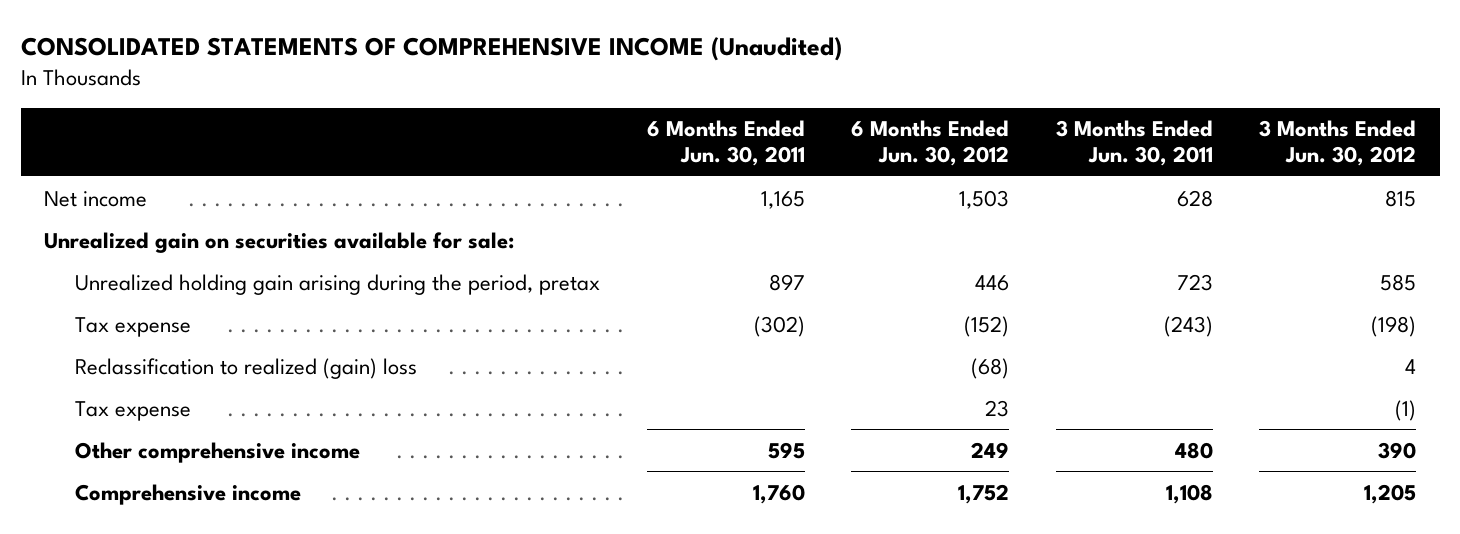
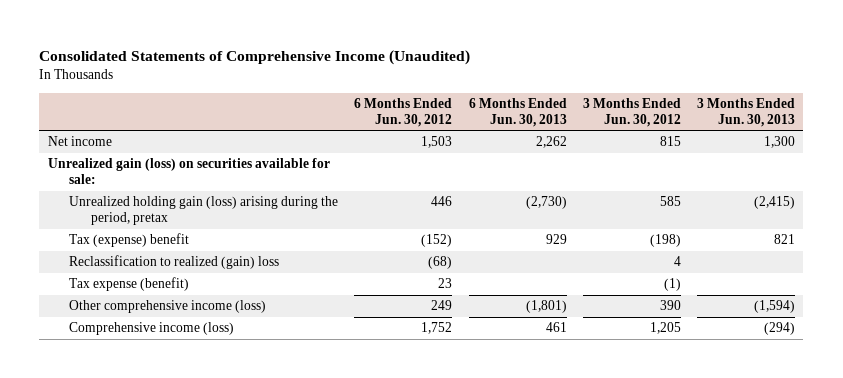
[20,37,842,62] CONSOLIDATED STATEMENTS OF COMPREHENSIVE INCOME (Unaudited) -> [39,49,471,65] Consolidated Statements of Comprehensive Income (Unaudited)
[646,120,805,166] 6 Months Ended Jun. 30, 2011 -> none
[1055,120,1213,166] 3 Months Ended Jun. 30, 2011 -> none
none -> [468,97,567,127] 6 Months Ended Jun. 30, 2013
none -> [697,97,796,127] 3 Months Ended Jun. 30, 2013
[43,231,514,253] Unrealized gain on securities available for sale: -> [47,158,330,185] Unrealized gain (loss) on securities available for sale:
[75,273,601,295] Unrealized holding gain arising during the period, pretax -> [69,196,339,226] Unrealized holding gain (loss) arising during the period, pretax
[75,316,192,337] Tax expense -> [69,233,190,248] Tax (expense) benefit
[75,400,192,421] Tax expense -> [69,277,190,292] Tax expense (benefit)
[75,441,361,463] Other comprehensive income -> [69,300,267,314] Other comprehensive income (loss)
[75,483,302,505] Comprehensive income -> [69,322,235,336] Comprehensive income (loss)

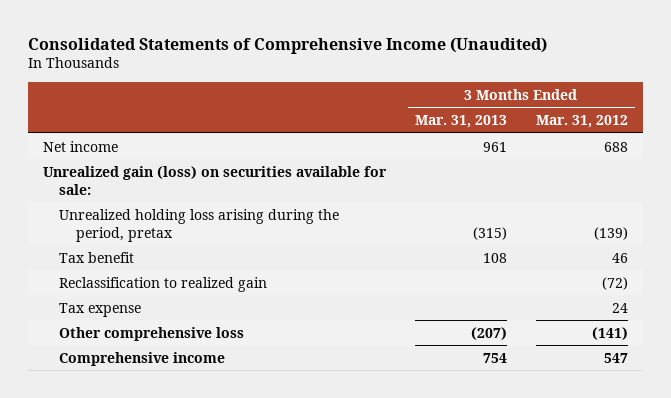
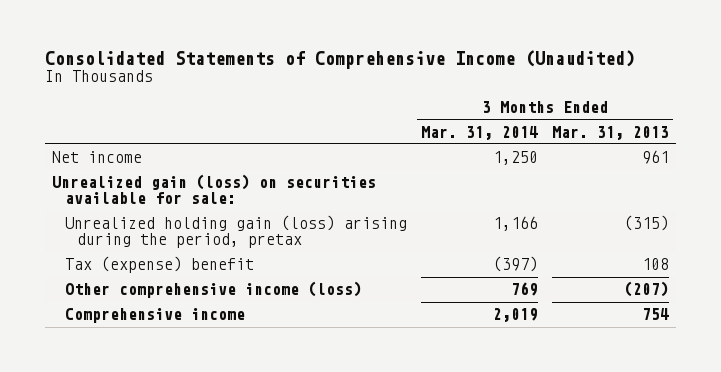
[536,115,629,129] Mar. 31, 2012 -> none
none -> [420,125,538,140] Mar. 31, 2014
[59,276,268,292] Reclassification to realized gain -> none
[59,302,142,317] Tax expense -> none
[59,208,340,242] Unrealized holding loss arising during the period, pretax -> [64,215,407,249] Unrealized holding gain (loss) arising during the period, pretax
[59,251,135,263] Tax benefit -> [64,256,254,274] Tax (expense) benefit
[59,326,245,341] Other comprehensive loss -> [64,281,362,299] Other comprehensive income (loss)

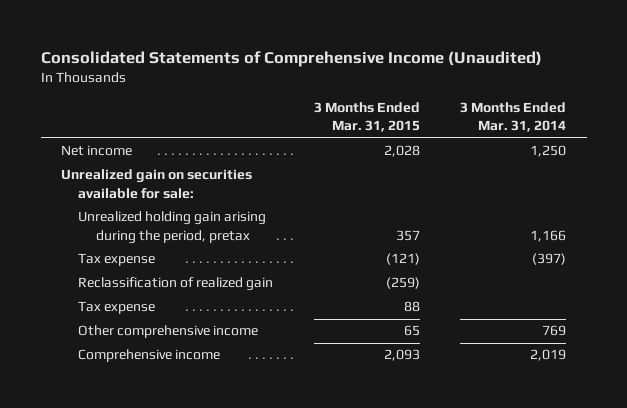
[551,125,669,140] Mar. 31, 2013 -> none
none -> [313,102,420,133] 3 Months Ended Mar. 31, 2015
[51,174,376,205] Unrealized gain (loss) on securities available for sale: -> [61,169,253,199] Unrealized gain on securities available for sale:
[64,215,407,249] Unrealized holding gain (loss) arising during the period, pretax -> [78,211,267,244] Unrealized holding gain arising during the period, pretax
[64,256,254,274] Tax (expense) benefit -> [78,253,156,267] Tax expense
none -> [78,277,274,292] Reclassification of realized gain
none -> [78,301,156,315] Tax expense
[64,281,362,299] Other comprehensive income (loss) -> [78,325,259,339] Other comprehensive income

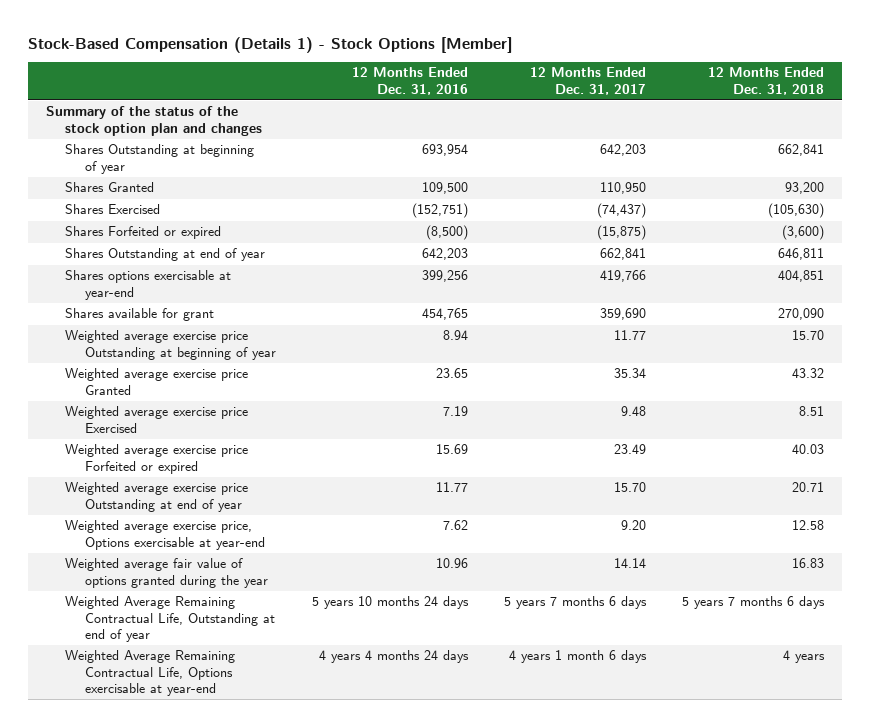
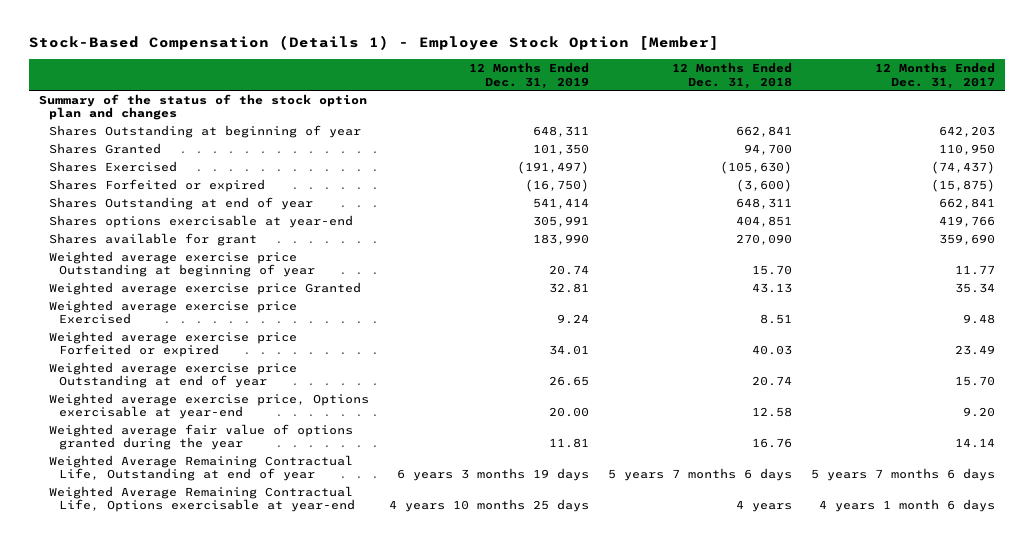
[28,36,513,53] Stock-Based Compensation (Details 1) - Stock Options [Member] -> [29,35,720,51] Stock-Based Compensation (Details 1) - Employee Stock Option [Member]
[351,67,468,95] 12 Months Ended Dec. 31, 2016 -> none
none -> [468,61,589,89] 12 Months Ended Dec. 31, 2019
[784,182,824,195] 93,200 -> [743,143,792,155] 94,700
[777,248,824,261] 646,811 -> [735,197,792,209] 648,311
[791,368,824,379] 43.32 -> [751,282,792,293] 43.13
[791,482,824,493] 20.71 -> [751,376,792,387] 20.74
[791,558,824,569] 16.83 -> [751,438,792,449] 16.76

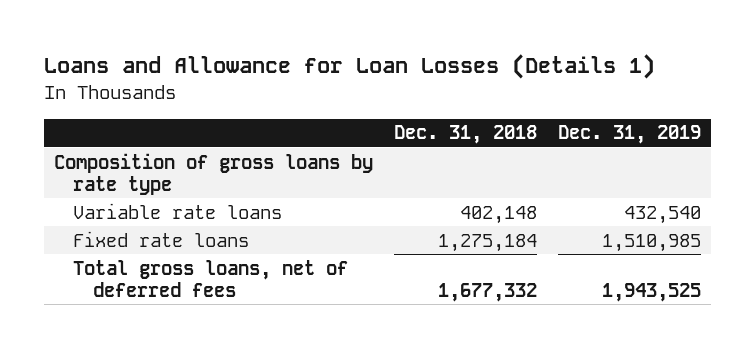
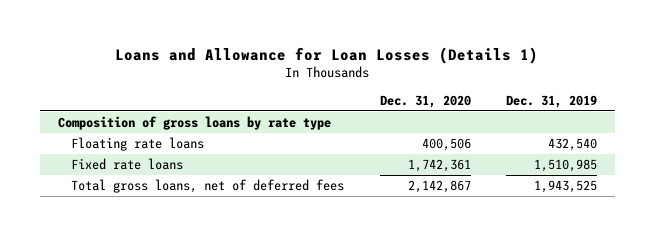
[393,125,537,145] Dec. 31, 2018 -> none
none -> [379,94,471,108] Dec. 31, 2020
[73,202,283,219] Variable rate loans -> [71,136,205,151] Floating rate loans

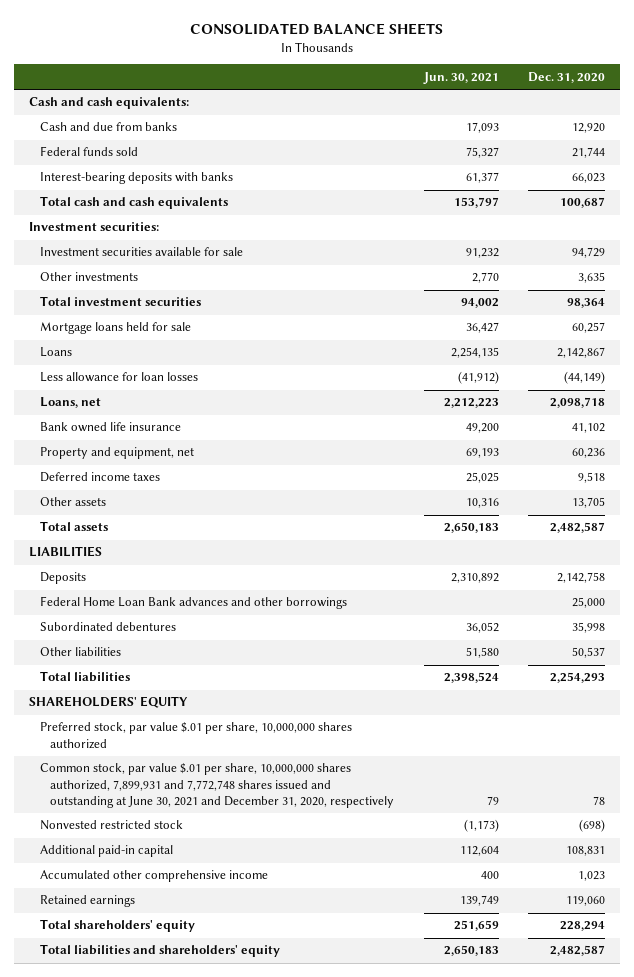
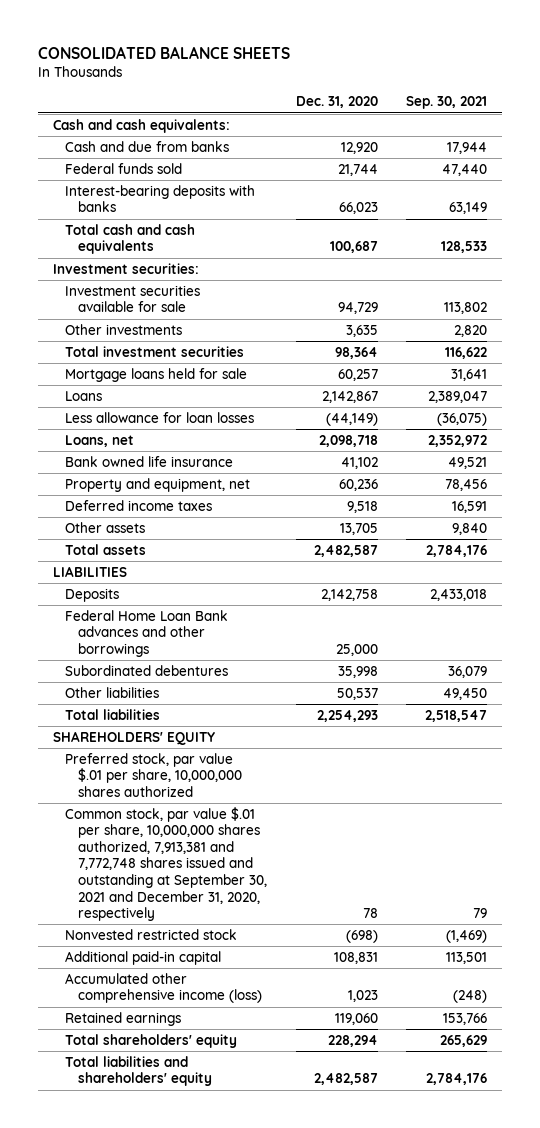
[422,71,499,84] Jun. 30, 2021 -> none
none -> [406,96,488,110] Sep. 30, 2021
[39,763,395,808] Common stock, par value $.01 per share, 10,000,000 shares authorized, 7,899,931 and 7,772,748 shares issued and outstanding at June 30, 2021 and December 31, 2020, respectively -> [65,806,267,922] Common stock, par value $.01 per share, 10,000,000 shares authorized, 7,913,381 and 7,772,748 shares issued and outstanding at September 30, 2021 and December 31, 2020, respectively
[39,870,268,883] Accumulated other comprehensive income -> [65,972,262,1004] Accumulated other comprehensive income (loss)

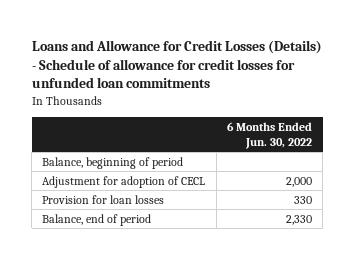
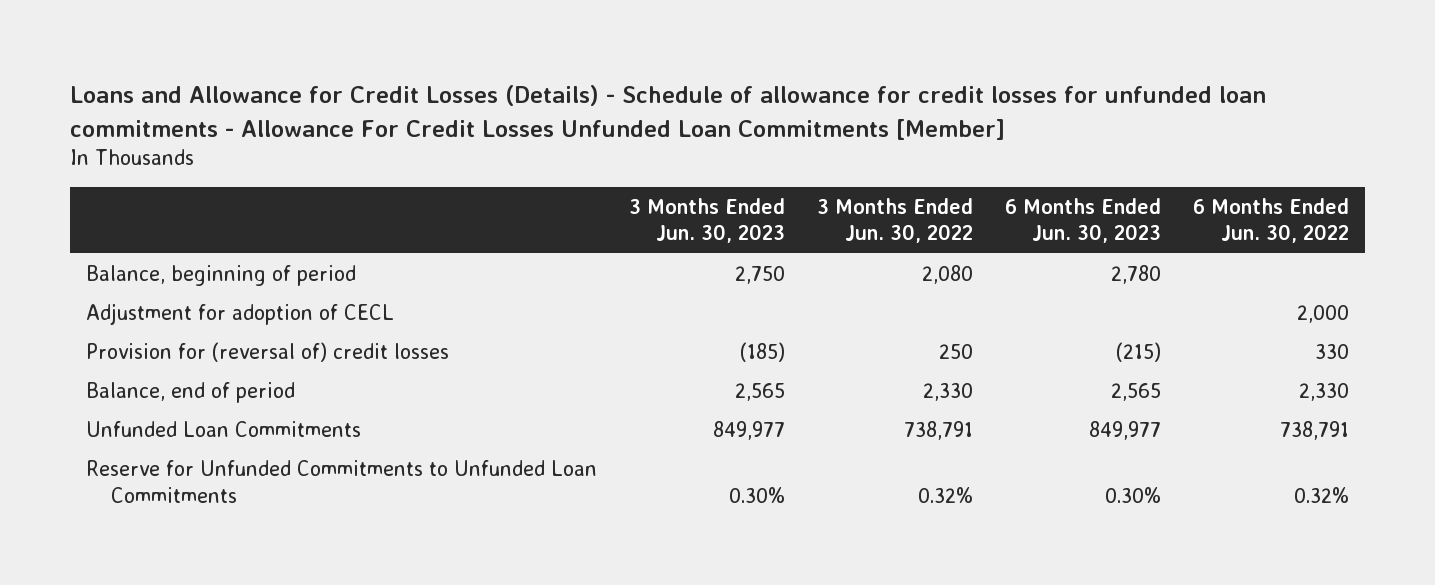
[31,39,322,89] Loans and Allowance for Credit Losses (Details) - Schedule of allowance for credit losses for unfunded loan commitments -> [70,85,1267,140] Loans and Allowance for Credit Losses (Details) - Schedule of allowance for credit losses for unfunded loan commitments - Allowance For Credit Losses Unfunded Loan Commitments [Member]
none -> [628,197,785,244] 3 Months Ended Jun. 30, 2023
none -> [816,197,973,244] 3 Months Ended Jun. 30, 2022
none -> [1004,197,1161,244] 6 Months Ended Jun. 30, 2023
[42,194,165,204] Provision for loan losses -> [86,341,450,362] Provision for (reversal of) credit losses
none -> [86,420,362,437] Unfunded Loan Commitments
none -> [86,459,598,503] Reserve for Unfunded Commitments to Unfunded Loan Commitments

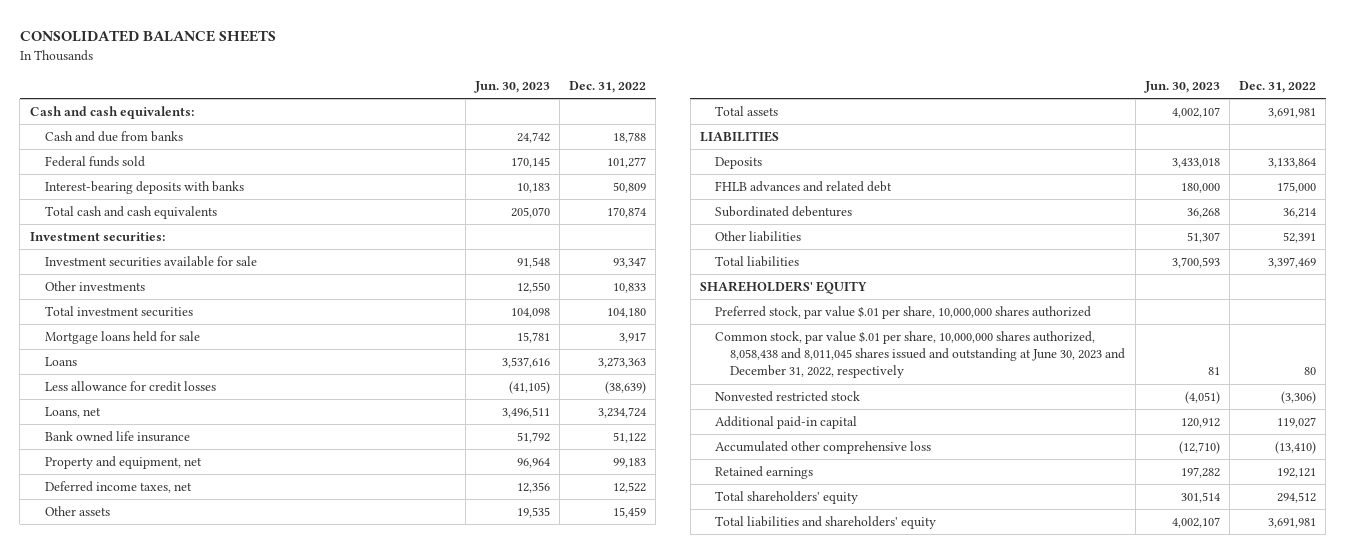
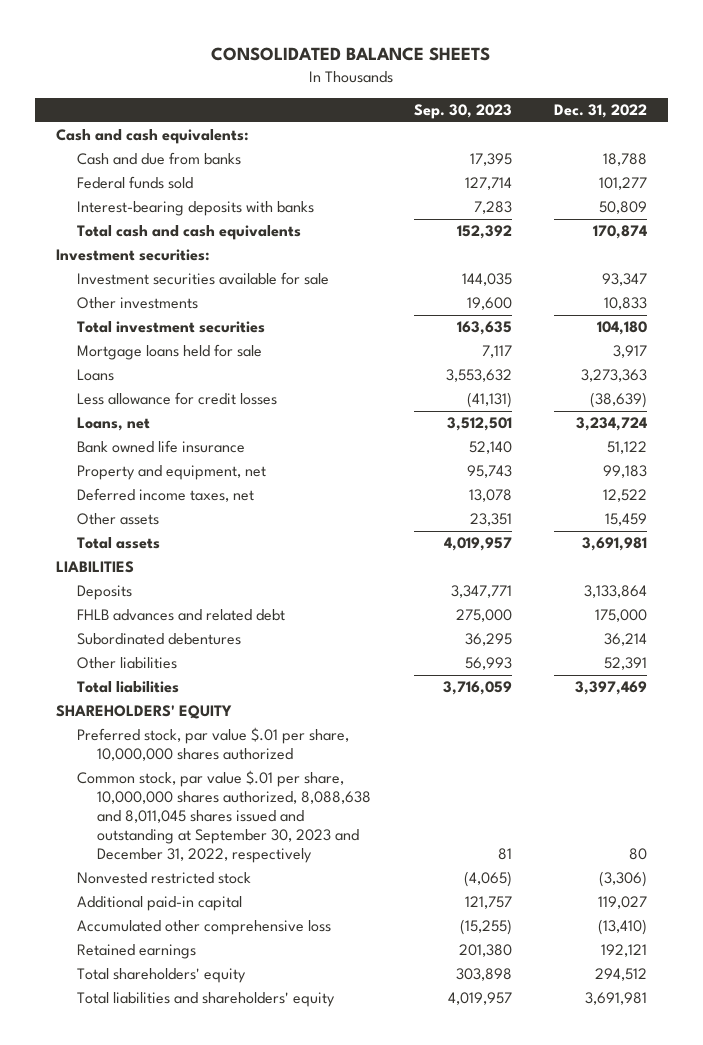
[473,81,550,94] Jun. 30, 2023 -> none
none -> [413,104,512,120] Sep. 30, 2023
[715,330,1126,379] Common stock, par value $.01 per share, 10,000,000 shares authorized, 8,058,438 and 8,011,045 shares issued and outstanding at June 30, 2023 and December 31, 2022, respectively -> [76,770,372,864] Common stock, par value $.01 per share, 10,000,000 shares authorized, 8,088,638 and 8,011,045 shares issued and outstanding at September 30, 2023 and December 31, 2022, respectively

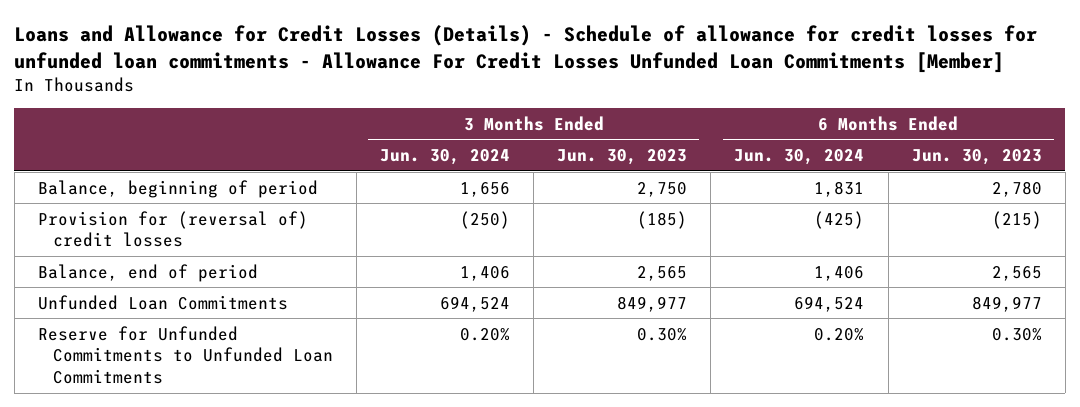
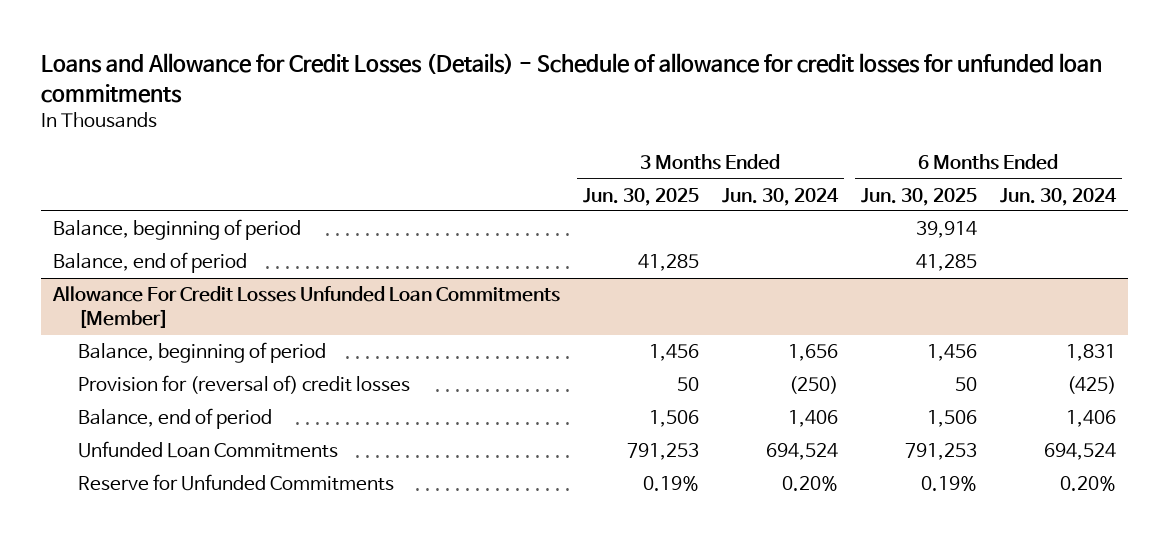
[14,24,1038,73] Loans and Allowance for Credit Losses (Details) - Schedule of allowance for credit losses for unfunded loan commitments - Allowance For Credit Losses Unfunded Loan Commitments [Member] -> [41,52,1103,103] Loans and Allowance for Credit Losses (Details) - Schedule of allowance for credit losses for unfunded loan commitments
[557,148,688,165] Jun. 30, 2023 -> none
[911,148,1042,165] Jun. 30, 2023 -> none
none -> [582,187,699,206] Jun. 30, 2025
none -> [860,187,977,206] Jun. 30, 2025
none -> [52,219,301,241] Balance, beginning of period
none -> [52,252,247,274] Balance, end of period
none -> [51,286,560,329] Allowance For Credit Losses Unfunded Loan Commitments [Member]
[38,325,333,385] Reserve for Unfunded Commitments to Unfunded Loan Commitments -> [78,474,395,492] Reserve for Unfunded Commitments

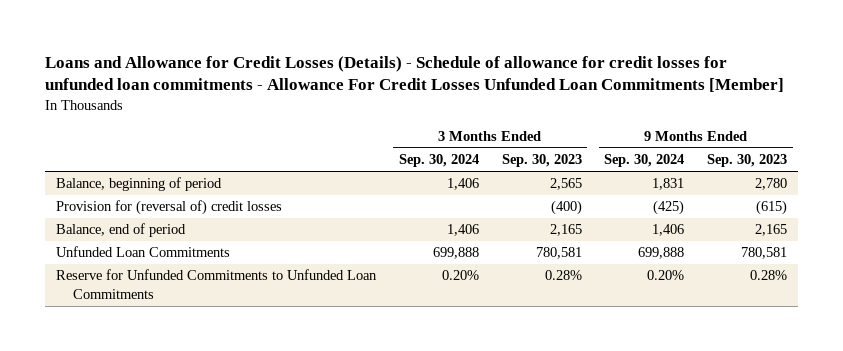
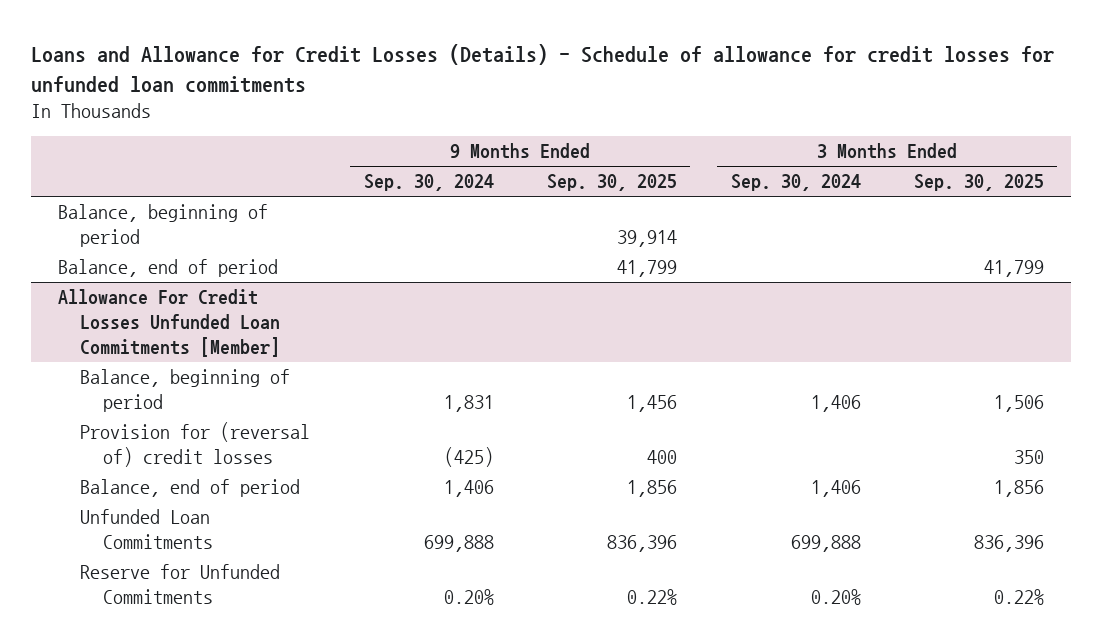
[45,55,785,93] Loans and Allowance for Credit Losses (Details) - Schedule of allowance for credit losses for unfunded loan commitments - Allowance For Credit Losses Unfunded Loan Commitments [Member] -> [31,43,1055,93] Loans and Allowance for Credit Losses (Details) - Schedule of allowance for credit losses for unfunded loan commitments
[501,154,582,168] Sep. 30, 2023 -> none
[706,154,787,168] Sep. 30, 2023 -> none
none -> [547,174,678,192] Sep. 30, 2025
none -> [913,174,1044,192] Sep. 30, 2025
none -> [57,204,268,248] Balance, beginning of period
none -> [57,259,278,278] Balance, end of period
none -> [57,289,281,358] Allowance For Credit Losses Unfunded Loan Commitments [Member]
[56,269,378,300] Reserve for Unfunded Commitments to Unfunded Loan Commitments -> [80,564,281,605] Reserve for Unfunded Commitments

